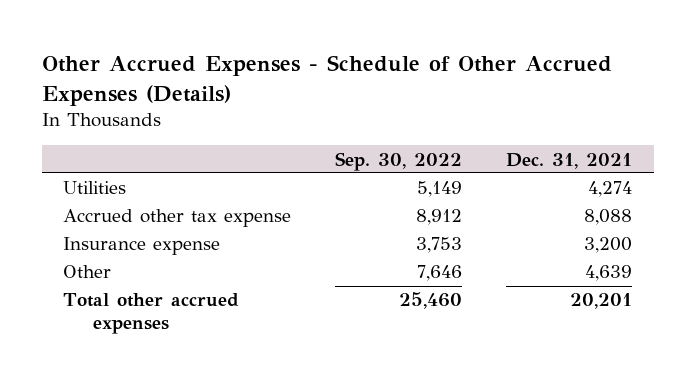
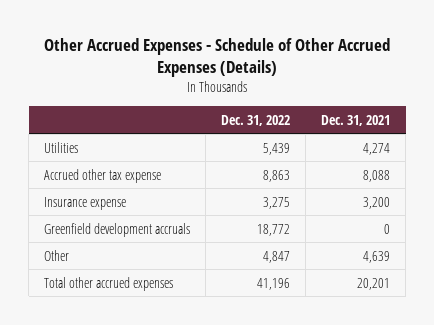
[335,151,463,171] Sep. 30, 2022 -> none
none -> [221,114,291,126] Dec. 31, 2022
none -> [44,222,191,237] Greenfield development accruals

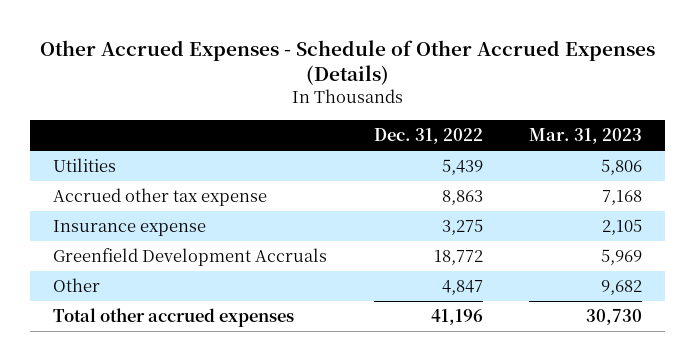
[321,114,391,126] Dec. 31, 2021 -> none
none -> [528,127,642,144] Mar. 31, 2023
[44,222,191,237] Greenfield development accruals -> [53,248,328,267] Greenfield Development Accruals

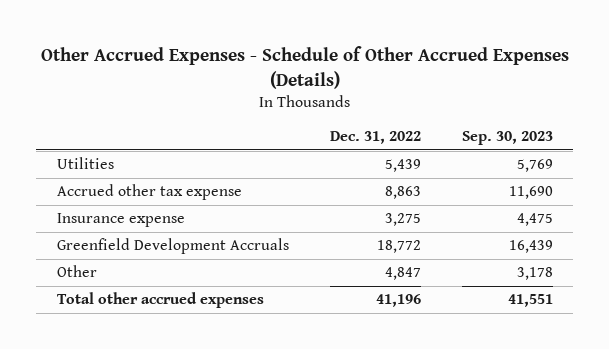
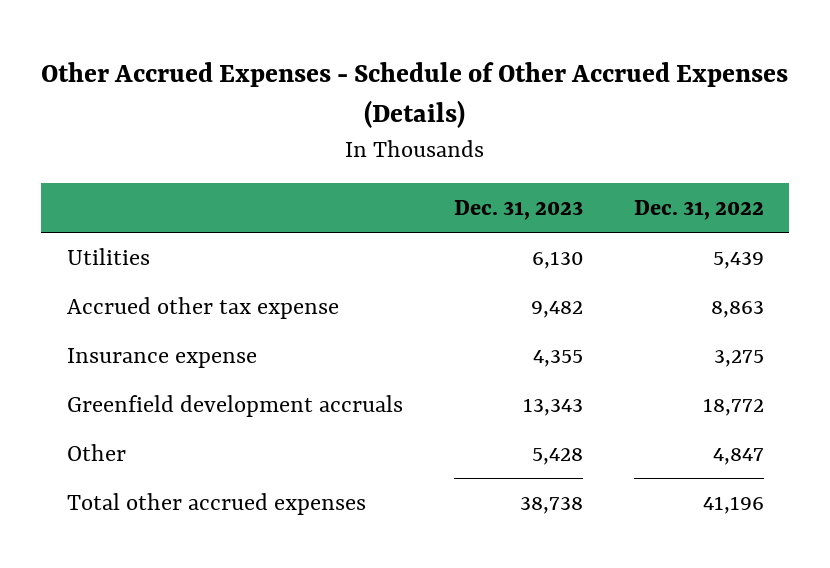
[461,131,553,146] Sep. 30, 2023 -> none
none -> [453,200,583,221] Dec. 31, 2023
[56,238,289,255] Greenfield Development Accruals -> [66,395,403,418] Greenfield development accruals

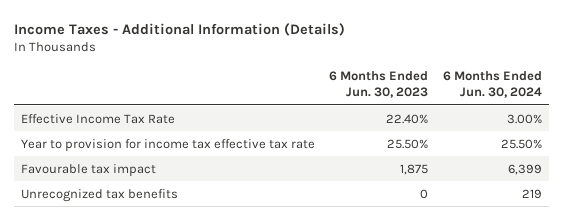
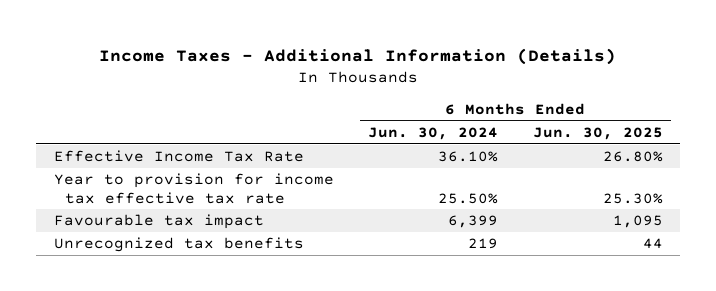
[329,71,429,98] 6 Months Ended Jun. 30, 2023 -> none
none -> [532,127,663,141] Jun. 30, 2025
[506,113,542,124] 3.00% -> [438,151,499,163] 36.10%

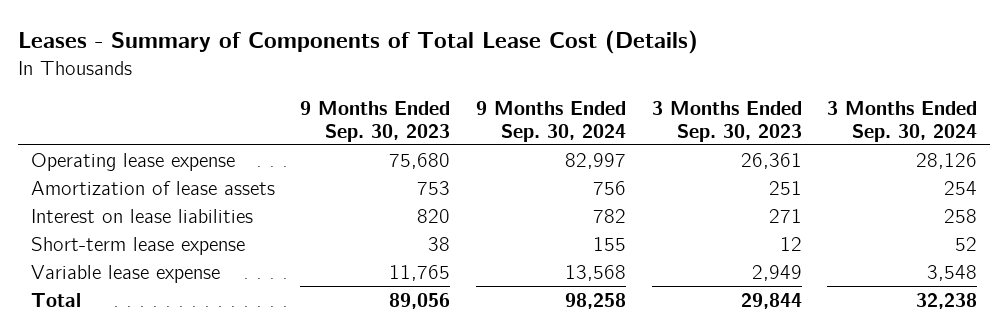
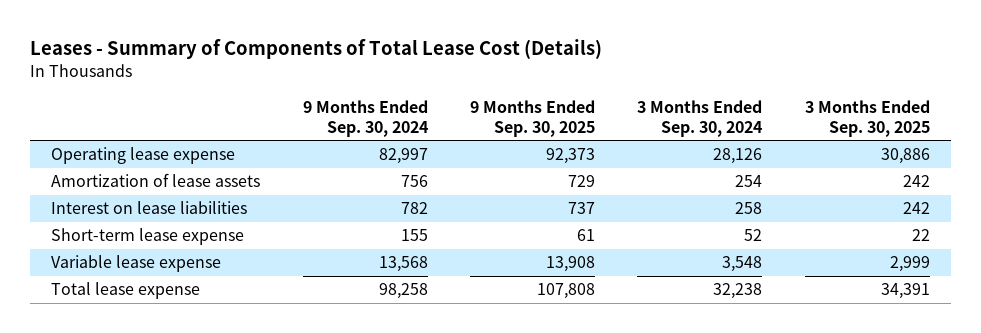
[300,100,451,142] 9 Months Ended Sep. 30, 2023 -> none
[651,100,802,142] 3 Months Ended Sep. 30, 2023 -> none
none -> [469,99,595,137] 9 Months Ended Sep. 30, 2025
none -> [804,99,930,137] 3 Months Ended Sep. 30, 2025
[30,292,81,307] Total -> [51,282,201,300] Total lease expense

